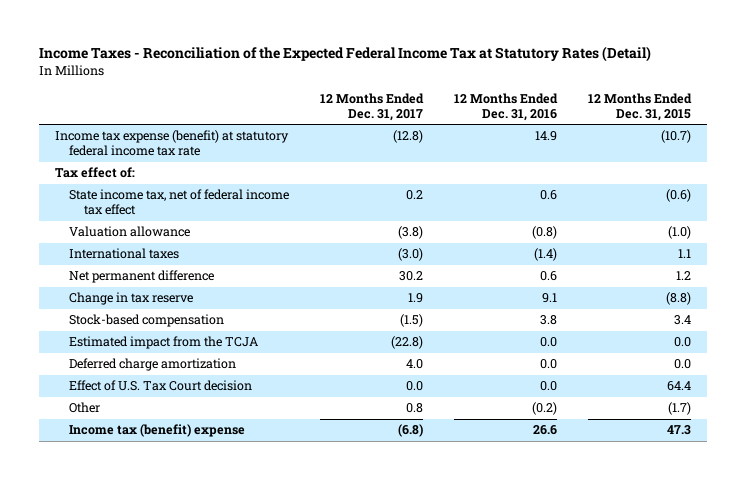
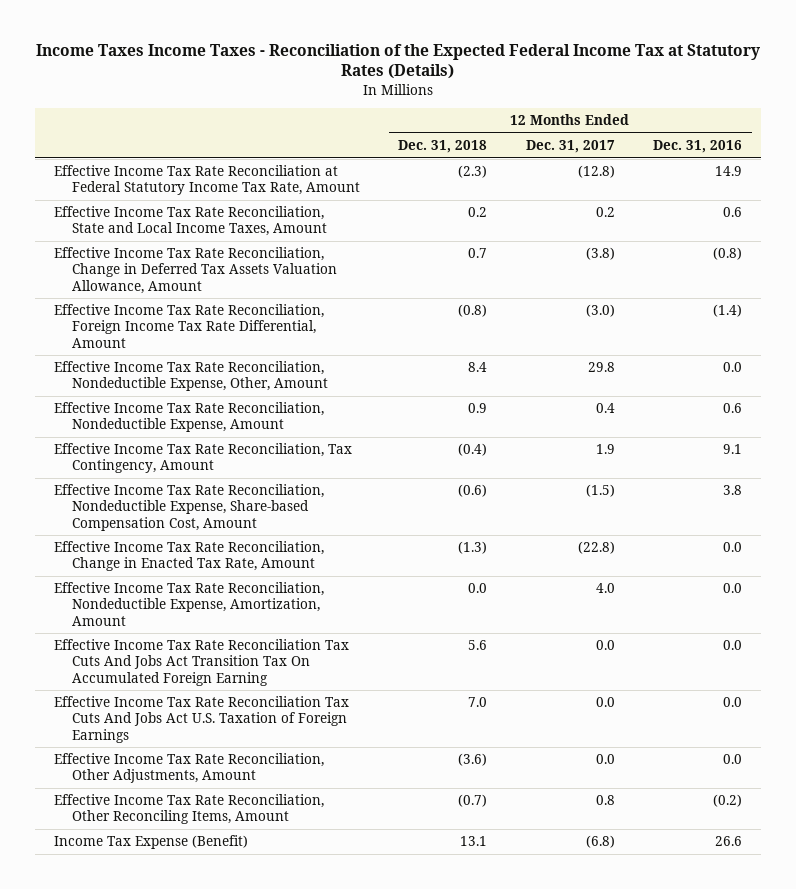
[39,46,652,63] Income Taxes - Reconciliation of the Expected Federal Income Tax at Statutory Rates (Detail) -> [35,43,760,80] Income Taxes Income Taxes - Reconciliation of the Expected Federal Income Tax at Statutory Rates (Details)
[588,92,693,121] 12 Months Ended Dec. 31, 2015 -> none
none -> [398,140,488,154] Dec. 31, 2018
[54,167,135,179] Tax effect of: -> none
[69,270,215,284] Net permanent difference -> none
[69,380,253,392] Effect of U.S. Tax Court decision -> none
[69,402,101,414] Other -> none
[54,130,289,157] Income tax expense (benefit) at statutory federal income tax rate -> [53,165,360,196] Effective Income Tax Rate Reconciliation at Federal Statutory Income Tax Rate, Amount
[69,189,290,216] State income tax, net of federal income tax effect -> [53,206,327,237] Effective Income Tax Rate Reconciliation, State and Local Income Taxes, Amount
[69,226,191,238] Valuation allowance -> [53,247,337,294] Effective Income Tax Rate Reconciliation, Change in Deferred Tax Assets Valuation Allowance, Amount
[69,248,180,260] International taxes -> [53,304,324,348] Effective Income Tax Rate Reconciliation, Foreign Income Tax Rate Differential, Amount
none -> [53,361,328,392] Effective Income Tax Rate Reconciliation, Nondeductible Expense, Other, Amount
none -> [53,402,324,433] Effective Income Tax Rate Reconciliation, Nondeductible Expense, Amount
[69,292,194,306] Change in tax reserve -> [53,443,352,474] Effective Income Tax Rate Reconciliation, Tax Contingency, Amount
[69,314,225,328] Stock-based compensation -> [53,484,324,531] Effective Income Tax Rate Reconciliation, Nondeductible Expense, Share-based Compensation Cost, Amount
[69,336,259,350] Estimated impact from the TCJA -> [53,541,324,572] Effective Income Tax Rate Reconciliation, Change in Enacted Tax Rate, Amount
[69,358,237,372] Deferred charge amortization -> [53,582,324,626] Effective Income Tax Rate Reconciliation, Nondeductible Expense, Amortization, Amount
none -> [53,639,349,686] Effective Income Tax Rate Reconciliation Tax Cuts And Jobs Act Transition Tax On Accumulated Foreign Earning
none -> [53,696,349,743] Effective Income Tax Rate Reconciliation Tax Cuts And Jobs Act U.S. Taxation of Foreign Earnings
none -> [53,753,324,784] Effective Income Tax Rate Reconciliation, Other Adjustments, Amount
none -> [53,794,324,825] Effective Income Tax Rate Reconciliation, Other Reconciling Items, Amount
[69,424,246,438] Income tax (benefit) expense -> [53,835,248,850] Income Tax Expense (Benefit)

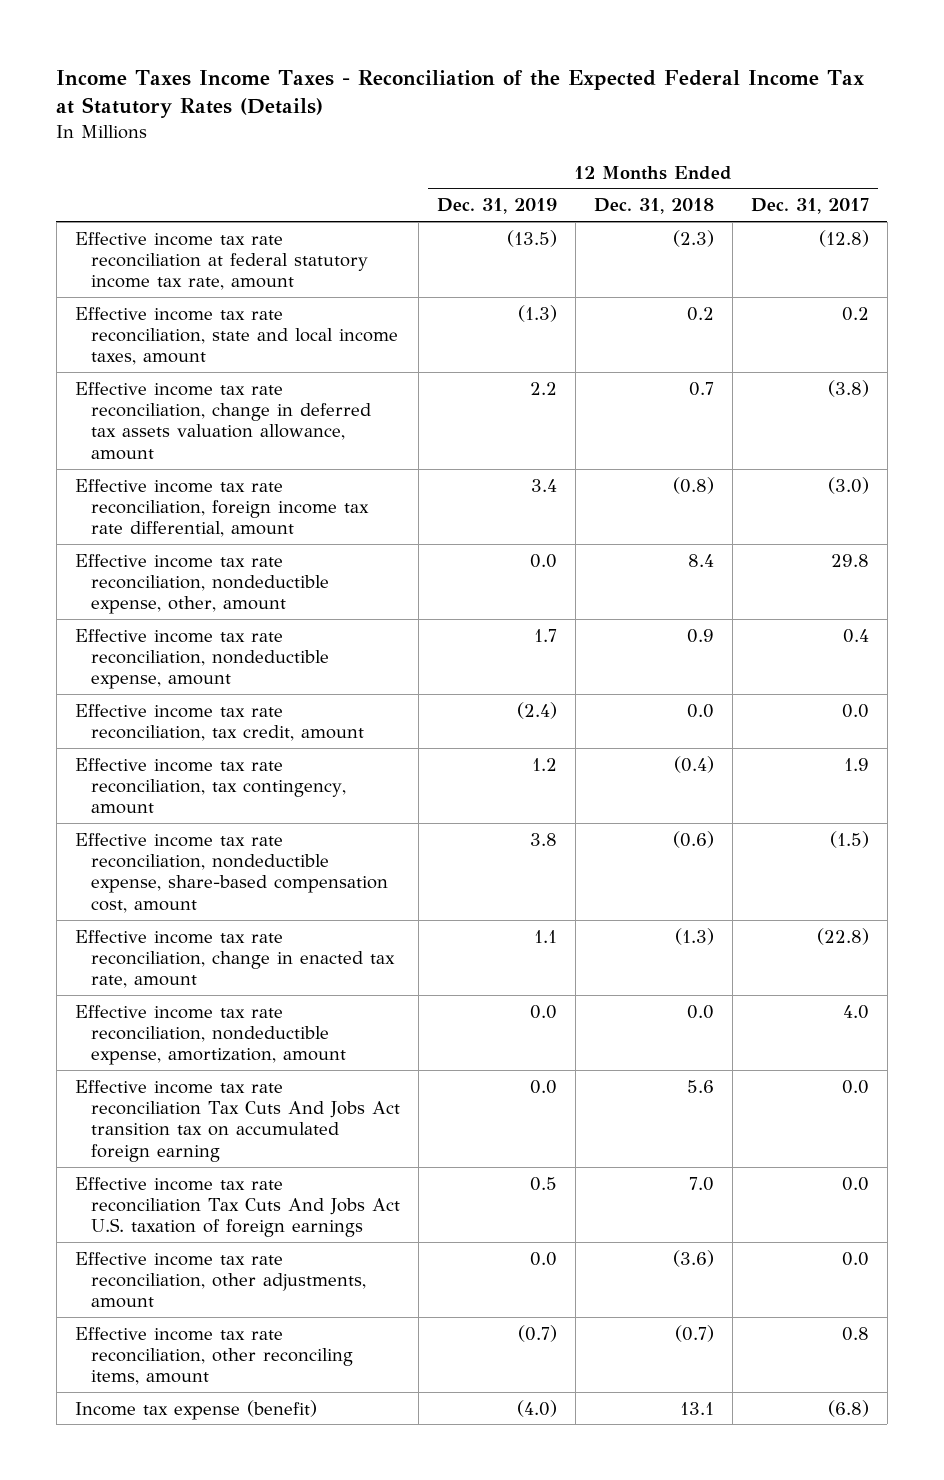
[652,140,742,154] Dec. 31, 2016 -> none
none -> [437,198,558,215] Dec. 31, 2019
[53,165,360,196] Effective Income Tax Rate Reconciliation at Federal Statutory Income Tax Rate, Amount -> [74,231,369,291] Effective income tax rate reconciliation at federal statutory income tax rate, amount
[53,206,327,237] Effective Income Tax Rate Reconciliation, State and Local Income Taxes, Amount -> [74,306,399,366] Effective income tax rate reconciliation, state and local income taxes, amount
[53,247,337,294] Effective Income Tax Rate Reconciliation, Change in Deferred Tax Assets Valuation Allowance, Amount -> [74,381,372,460] Effective income tax rate reconciliation, change in deferred tax assets valuation allowance, amount
[53,304,324,348] Effective Income Tax Rate Reconciliation, Foreign Income Tax Rate Differential, Amount -> [74,478,370,538] Effective income tax rate reconciliation, foreign income tax rate differential, amount
[53,361,328,392] Effective Income Tax Rate Reconciliation, Nondeductible Expense, Other, Amount -> [74,553,330,615] Effective income tax rate reconciliation, nondeductible expense, other, amount
[53,402,324,433] Effective Income Tax Rate Reconciliation, Nondeductible Expense, Amount -> [74,628,330,690] Effective income tax rate reconciliation, nondeductible expense, amount
none -> [74,703,365,741] Effective income tax rate reconciliation, tax credit, amount
[53,443,352,474] Effective Income Tax Rate Reconciliation, Tax Contingency, Amount -> [74,757,347,815] Effective income tax rate reconciliation, tax contingency, amount
[53,484,324,531] Effective Income Tax Rate Reconciliation, Nondeductible Expense, Share-based Compensation Cost, Amount -> [74,832,389,913] Effective income tax rate reconciliation, nondeductible expense, share-based compensation cost, amount
[53,541,324,572] Effective Income Tax Rate Reconciliation, Change in Enacted Tax Rate, Amount -> [74,929,396,989] Effective income tax rate reconciliation, change in enacted tax rate, amount
[53,582,324,626] Effective Income Tax Rate Reconciliation, Nondeductible Expense, Amortization, Amount -> [74,1004,347,1066] Effective income tax rate reconciliation, nondeductible expense, amortization, amount
[53,639,349,686] Effective Income Tax Rate Reconciliation Tax Cuts And Jobs Act Transition Tax On Accumulated Foreign Earning -> [74,1079,401,1162] Effective income tax rate reconciliation Tax Cuts And Jobs Act transition tax on accumulated foreign earning
[53,696,349,743] Effective Income Tax Rate Reconciliation Tax Cuts And Jobs Act U.S. Taxation of Foreign Earnings -> [74,1176,401,1238] Effective income tax rate reconciliation Tax Cuts And Jobs Act U.S. taxation of foreign earnings
[53,753,324,784] Effective Income Tax Rate Reconciliation, Other Adjustments, Amount -> [74,1251,367,1309] Effective income tax rate reconciliation, other adjustments, amount
[53,794,324,825] Effective Income Tax Rate Reconciliation, Other Reconciling Items, Amount -> [74,1326,354,1386] Effective income tax rate reconciliation, other reconciling items, amount
[53,835,248,850] Income Tax Expense (Benefit) -> [74,1399,317,1420] Income tax expense (benefit)

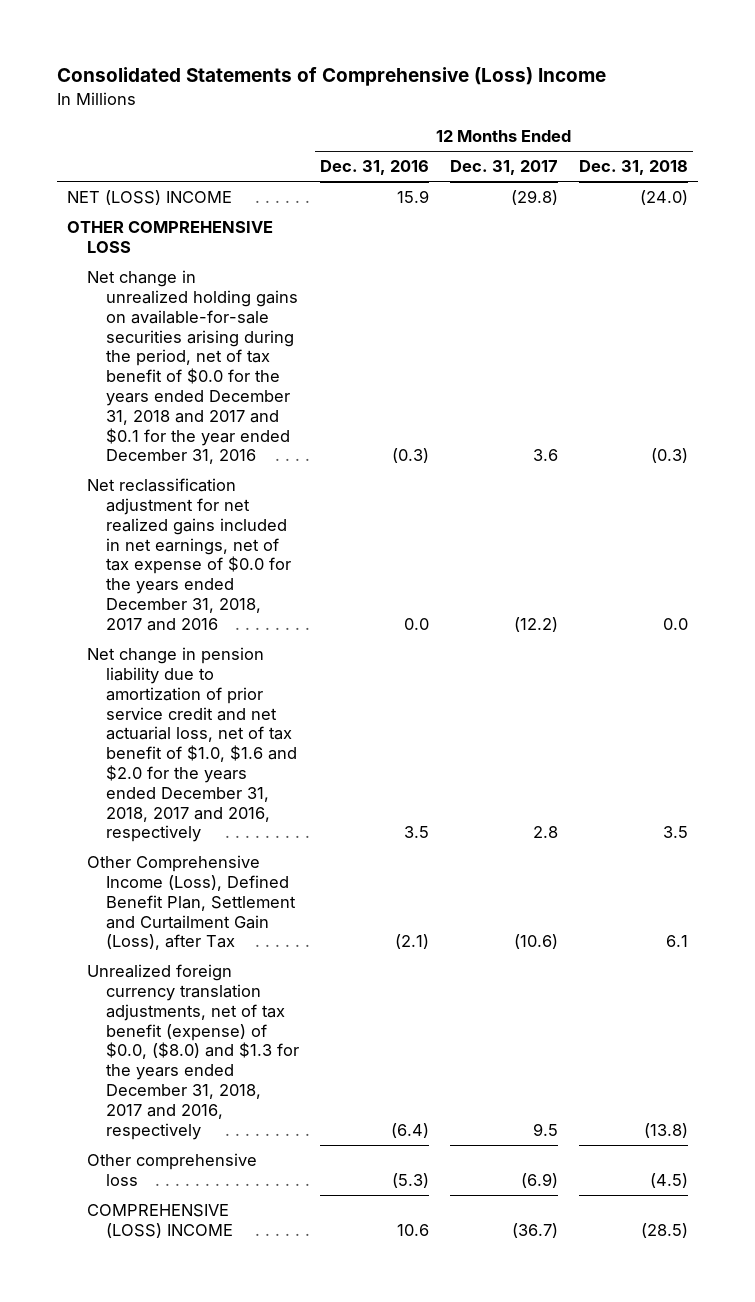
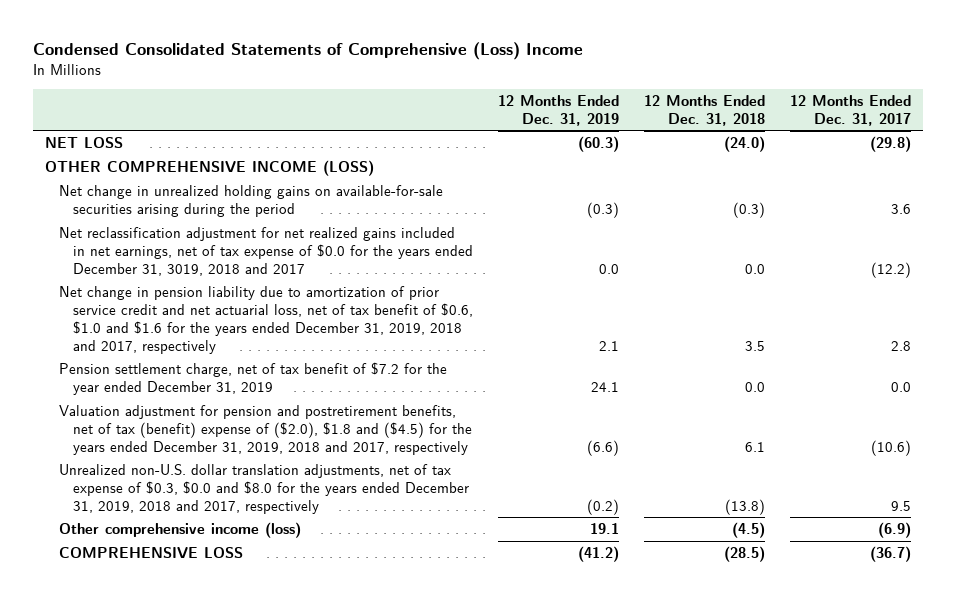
[57,67,607,87] Consolidated Statements of Comprehensive (Loss) Income -> [32,42,583,61] Condensed Consolidated Statements of Comprehensive (Loss) Income
[319,160,429,176] Dec. 31, 2016 -> none
none -> [498,94,620,126] 12 Months Ended Dec. 31, 2019
[67,190,233,206] NET (LOSS) INCOME -> [45,136,124,148] NET LOSS
[67,221,274,253] OTHER COMPREHENSIVE LOSS -> [45,159,375,176] OTHER COMPREHENSIVE INCOME (LOSS)
[86,270,299,465] Net change in unrealized holding gains on available-for-sale securities arising during the period, net of tax benefit of $0.0 for the years ended December 31, 2018 and 2017 and $0.1 for the year ended December 31, 2016 -> [59,184,444,217] Net change in unrealized holding gains on available-for-sale securities arising during the period
[86,478,292,631] Net reclassification adjustment for net realized gains included in net earnings, net of tax expense of $0.0 for the years ended December 31, 2018, 2017 and 2016 -> [59,226,474,276] Net reclassification adjustment for net realized gains included in net earnings, net of tax expense of $0.0 for the years ended December 31, 3019, 2018 and 2017
[86,647,298,843] Net change in pension liability due to amortization of prior service credit and net actuarial loss, net of tax benefit of $1.0, $1.6 and $2.0 for the years ended December 31, 2018, 2017 and 2016, respectively -> [59,285,474,354] Net change in pension liability due to amortization of prior service credit and net actuarial loss, net of tax benefit of $0.6, $1.0 and $1.6 for the years ended December 31, 2019, 2018 and 2017, respectively
none -> [59,361,448,395] Pension settlement charge, net of tax benefit of $7.2 for the year ended December 31, 2019
[86,855,297,951] Other Comprehensive Income (Loss), Defined Benefit Plan, Settlement and Curtailment Gain (Loss), after Tax -> [59,404,473,455] Valuation adjustment for pension and postretirement benefits, net of tax (benefit) expense of ($2.0), $1.8 and ($4.5) for the years ended December 31, 2019, 2018 and 2017, respectively
[86,964,300,1140] Unrealized foreign currency translation adjustments, net of tax benefit (expense) of $0.0, ($8.0) and $1.3 for the years ended December 31, 2018, 2017 and 2016, respectively -> [59,463,470,514] Unrealized non-U.S. dollar translation adjustments, net of tax expense of $0.3, $0.0 and $8.0 for the years ended December 31, 2019, 2018 and 2017, respectively
[86,1153,257,1186] Other comprehensive loss -> [59,521,302,538] Other comprehensive income (loss)
[86,1204,234,1238] COMPREHENSIVE (LOSS) INCOME -> [59,546,244,559] COMPREHENSIVE LOSS

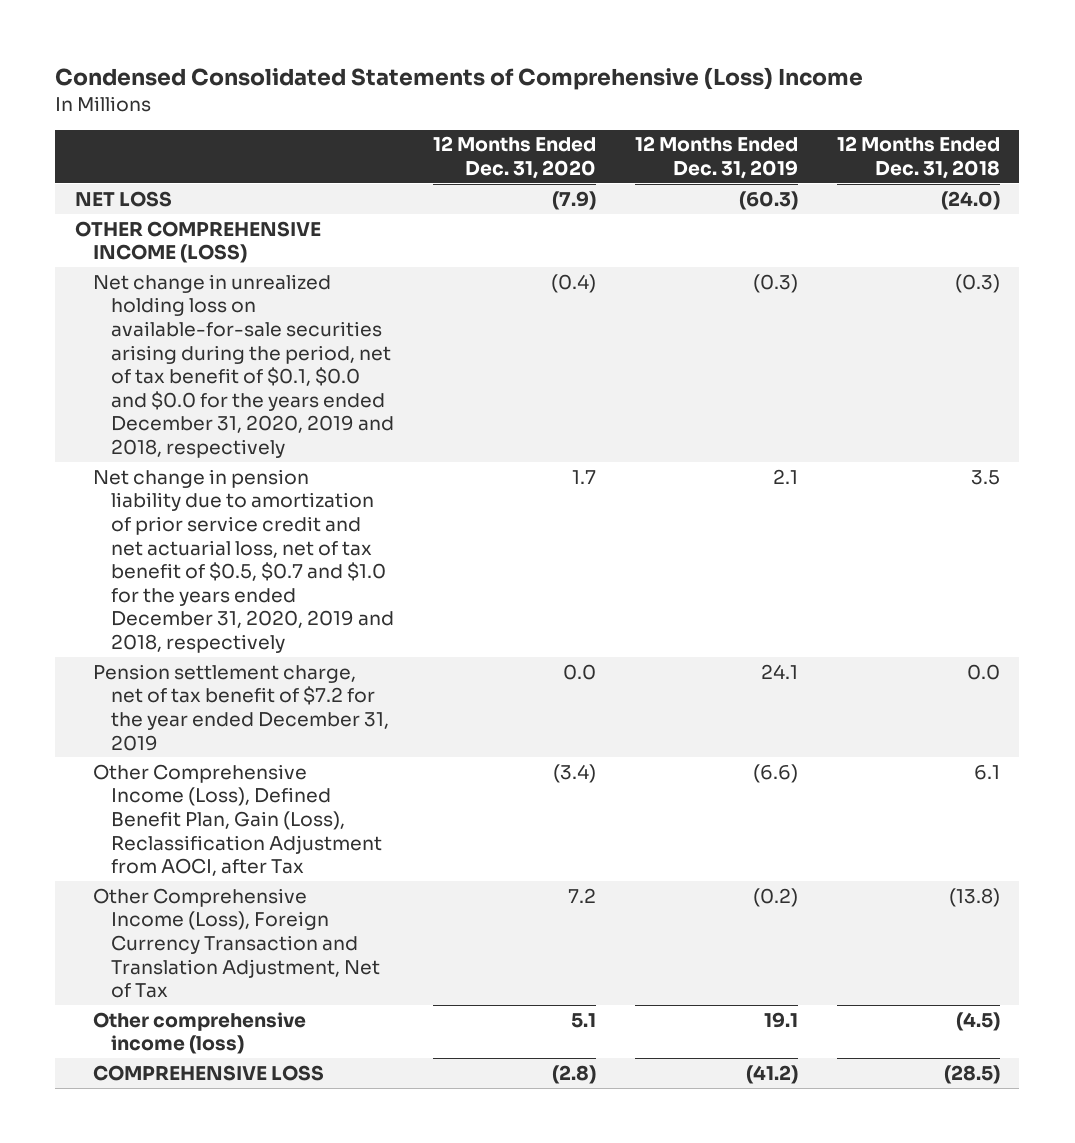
[789,94,911,126] 12 Months Ended Dec. 31, 2017 -> none
none -> [433,136,597,179] 12 Months Ended Dec. 31, 2020
[59,226,474,276] Net reclassification adjustment for net realized gains included in net earnings, net of tax expense of $0.0 for the years ended December 31, 3019, 2018 and 2017 -> none
[59,184,444,217] Net change in unrealized holding gains on available-for-sale securities arising during the period -> [93,273,395,459] Net change in unrealized holding loss on available-for-sale securities arising during the period, net of tax benefit of $0.1, $0.0 and $0.0 for the years ended December 31, 2020, 2019 and 2018, respectively
[59,285,474,354] Net change in pension liability due to amortization of prior service credit and net actuarial loss, net of tax benefit of $0.6, $1.0 and $1.6 for the years ended December 31, 2019, 2018 and 2017, respectively -> [93,468,395,654] Net change in pension liability due to amortization of prior service credit and net actuarial loss, net of tax benefit of $0.5, $0.7 and $1.0 for the years ended December 31, 2020, 2019 and 2018, respectively
[59,404,473,455] Valuation adjustment for pension and postretirement benefits, net of tax (benefit) expense of ($2.0), $1.8 and ($4.5) for the years ended December 31, 2019, 2018 and 2017, respectively -> [93,763,383,877] Other Comprehensive Income (Loss), Defined Benefit Plan, Gain (Loss), Reclassification Adjustment from AOCI, after Tax
[59,463,470,514] Unrealized non-U.S. dollar translation adjustments, net of tax expense of $0.3, $0.0 and $8.0 for the years ended December 31, 2019, 2018 and 2017, respectively -> [93,887,381,999] Other Comprehensive Income (Loss), Foreign Currency Transaction and Translation Adjustment, Net of Tax

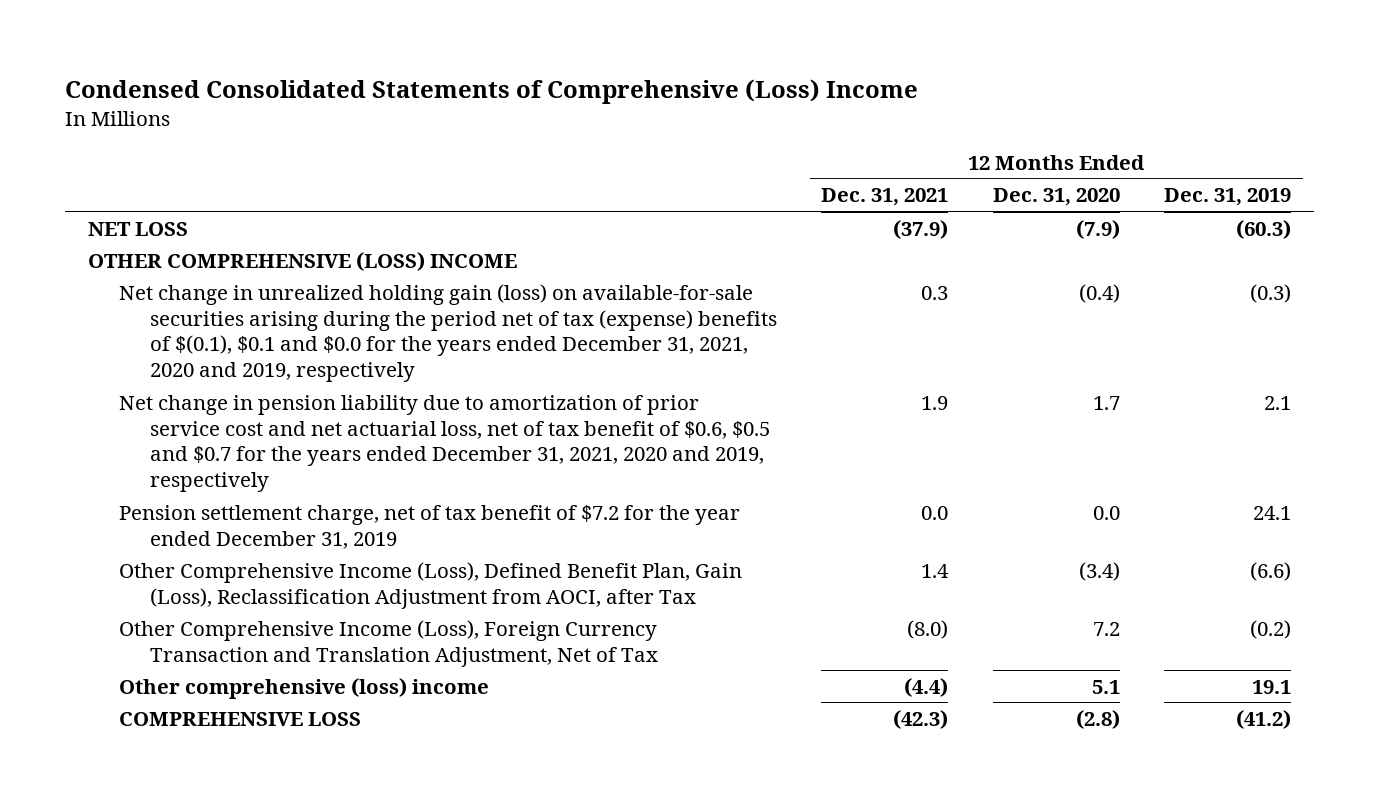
[836,136,1000,179] 12 Months Ended Dec. 31, 2018 -> none
none -> [821,188,949,207] Dec. 31, 2021
[74,220,321,264] OTHER COMPREHENSIVE INCOME (LOSS) -> [87,251,517,271] OTHER COMPREHENSIVE (LOSS) INCOME
[93,273,395,459] Net change in unrealized holding loss on available-for-sale securities arising during the period, net of tax benefit of $0.1, $0.0 and $0.0 for the years ended December 31, 2020, 2019 and 2018, respectively -> [118,283,777,383] Net change in unrealized holding gain (loss) on available-for-sale securities arising during the period net of tax (expense) benefits of $(0.1), $0.1 and $0.0 for the years ended December 31, 2021, 2020 and 2019, respectively
[93,468,395,654] Net change in pension liability due to amortization of prior service credit and net actuarial loss, net of tax benefit of $0.5, $0.7 and $1.0 for the years ended December 31, 2020, 2019 and 2018, respectively -> [118,394,770,493] Net change in pension liability due to amortization of prior service cost and net actuarial loss, net of tax benefit of $0.6, $0.5 and $0.7 for the years ended December 31, 2021, 2020 and 2019, respectively
[93,1011,307,1055] Other comprehensive income (loss) -> [118,677,489,699] Other comprehensive (loss) income

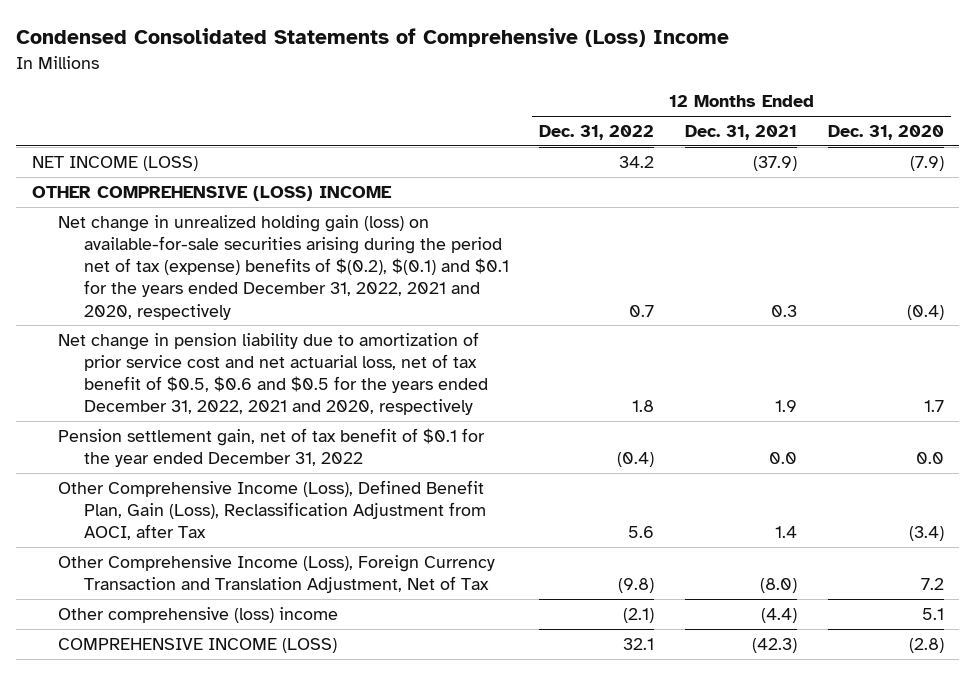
[1164,188,1292,207] Dec. 31, 2019 -> none
none -> [539,125,655,141] Dec. 31, 2022
[87,221,188,236] NET LOSS -> [31,155,198,171] NET INCOME (LOSS)
[118,283,777,383] Net change in unrealized holding gain (loss) on available-for-sale securities arising during the period net of tax (expense) benefits of $(0.1), $0.1 and $0.0 for the years ended December 31, 2021, 2020 and 2019, respectively -> [57,214,509,320] Net change in unrealized holding gain (loss) on available-for-sale securities arising during the period net of tax (expense) benefits of $(0.2), $(0.1) and $0.1 for the years ended December 31, 2022, 2021 and 2020, respectively
[118,394,770,493] Net change in pension liability due to amortization of prior service cost and net actuarial loss, net of tax benefit of $0.6, $0.5 and $0.7 for the years ended December 31, 2021, 2020 and 2019, respectively -> [57,331,488,416] Net change in pension liability due to amortization of prior service cost and net actuarial loss, net of tax benefit of $0.5, $0.6 and $0.5 for the years ended December 31, 2022, 2021 and 2020, respectively
[118,504,740,549] Pension settlement charge, net of tax benefit of $7.2 for the year ended December 31, 2019 -> [57,427,485,468] Pension settlement gain, net of tax benefit of $0.1 for the year ended December 31, 2022
[118,711,361,726] COMPREHENSIVE LOSS -> [57,637,337,653] COMPREHENSIVE INCOME (LOSS)

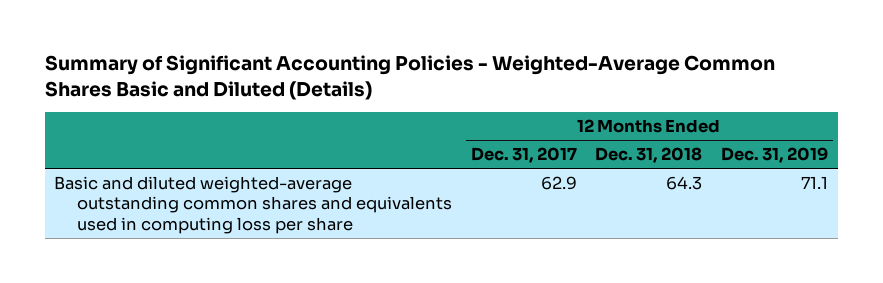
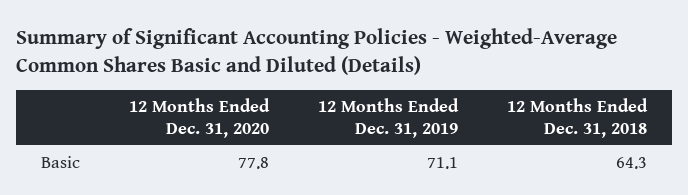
[470,147,577,164] Dec. 31, 2017 -> none
none -> [129,97,271,138] 12 Months Ended Dec. 31, 2020
[54,175,452,234] Basic and diluted weighted-average outstanding common shares and equivalents used in computing loss per share -> [40,155,80,168] Basic

